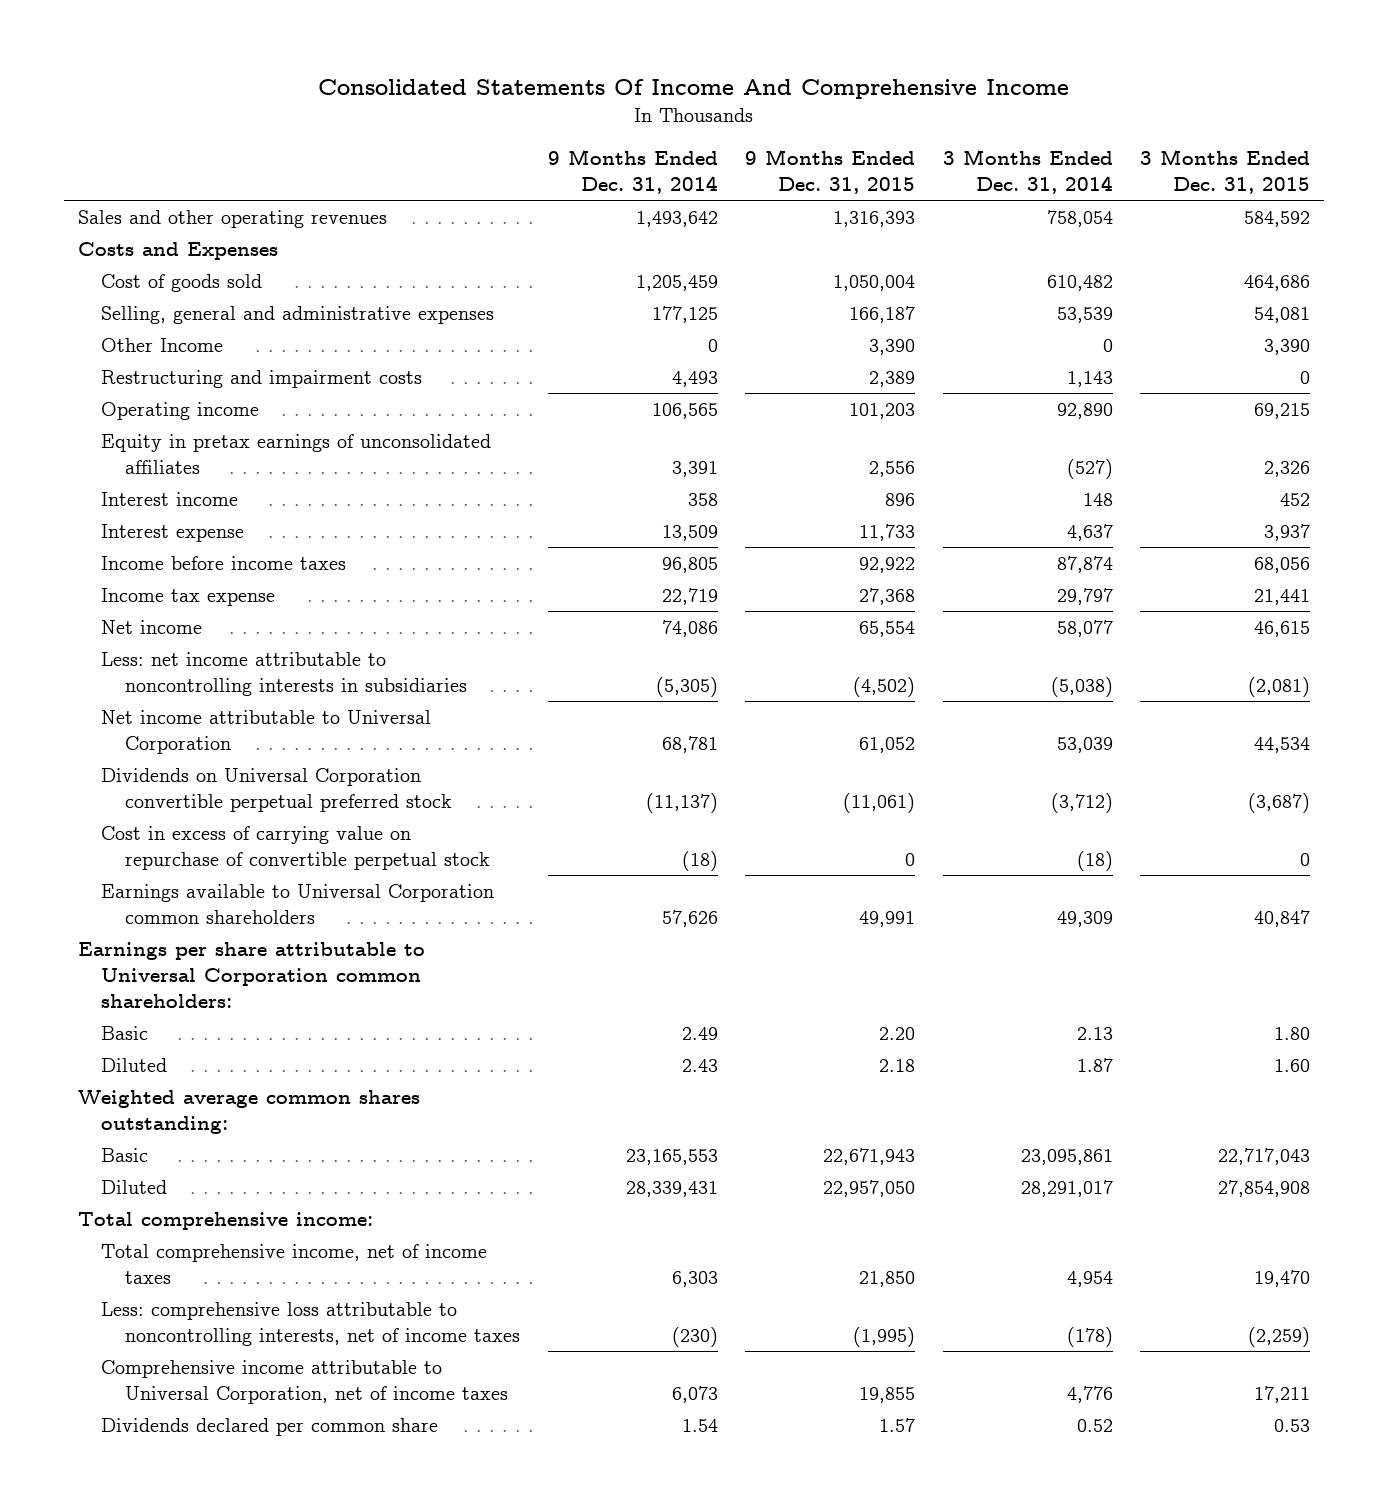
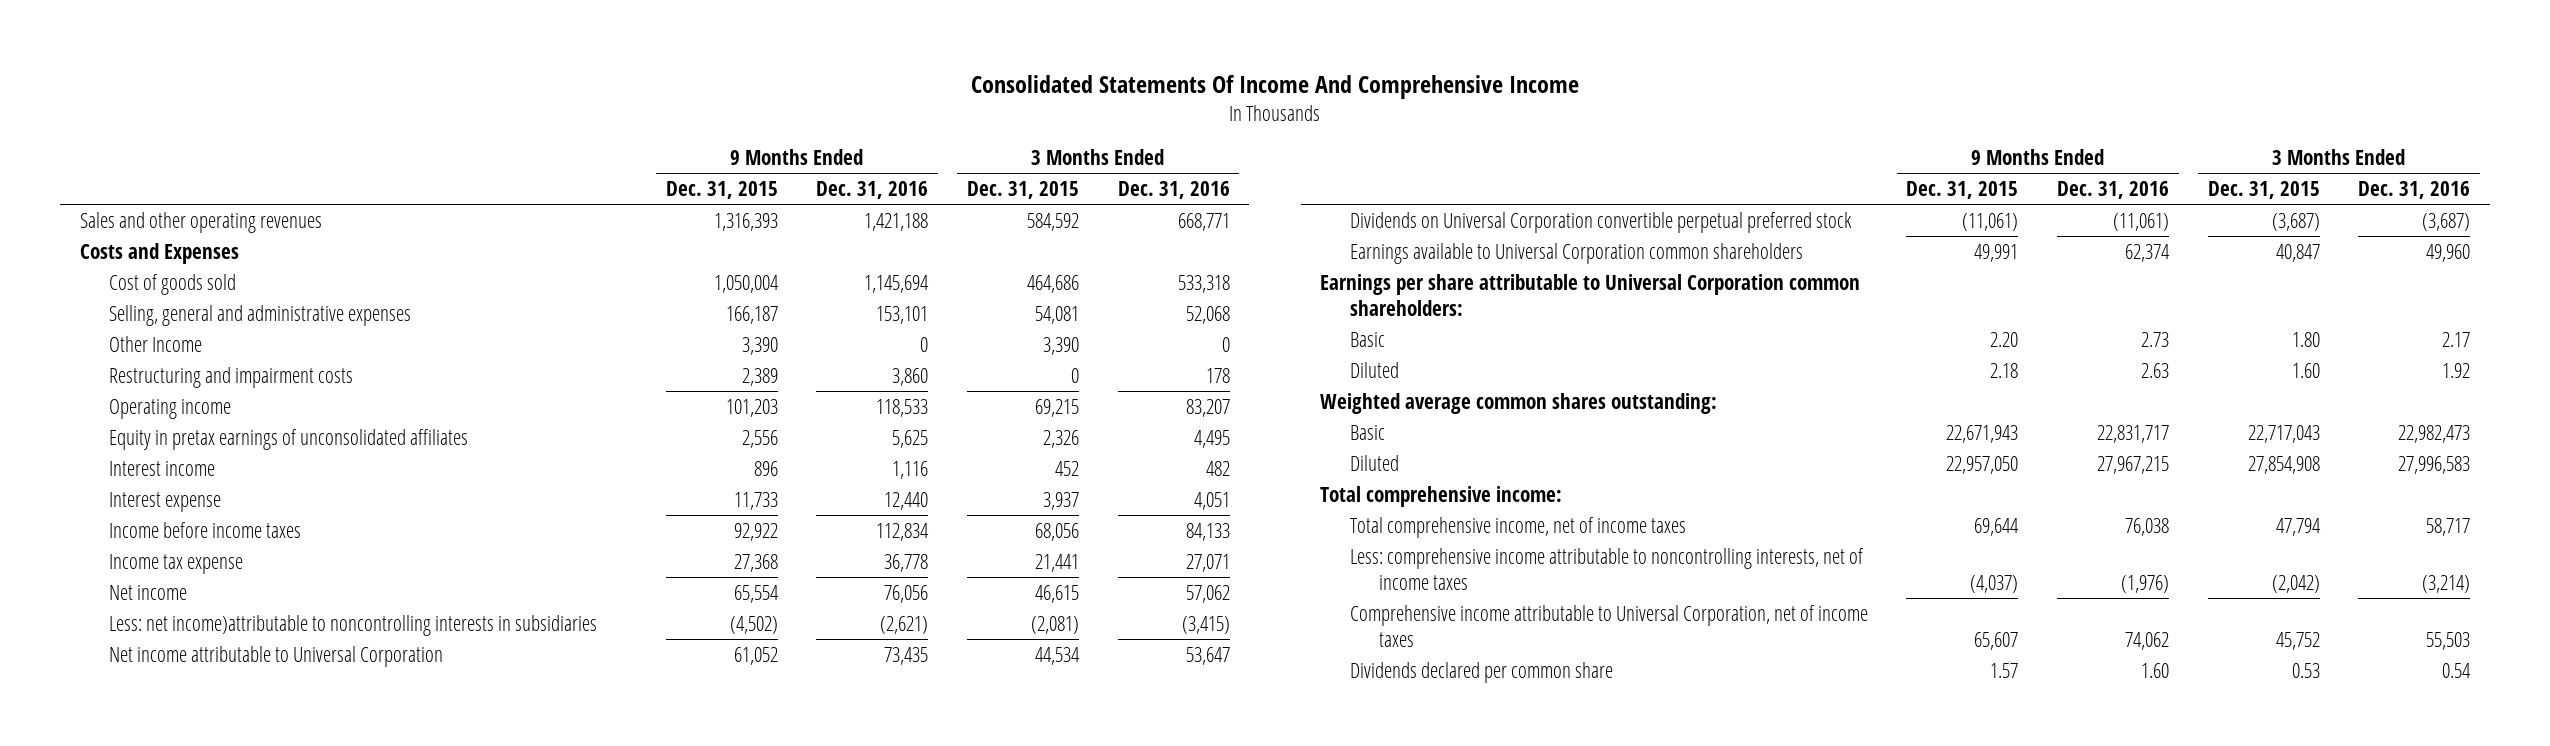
[547,149,718,195] 9 Months Ended Dec. 31, 2014 -> none
[942,149,1113,195] 3 Months Ended Dec. 31, 2014 -> none
none -> [816,181,929,200] Dec. 31, 2016
none -> [1117,181,1230,200] Dec. 31, 2016
[101,651,467,696] Less: net income attributable to noncontrolling interests in subsidiaries -> [108,615,597,637] Less: net income)attributable to noncontrolling interests in subsidiaries
[101,825,490,870] Cost in excess of carrying value on repurchase of convertible perpetual stock -> none
[859,1270,916,1287] 21,850 -> [1974,518,2020,537] 69,644
[1254,1269,1311,1287] 19,470 -> [2275,518,2321,537] 47,794
[101,1301,520,1346] Less: comprehensive loss attributable to noncontrolling interests, net of income taxes -> [1349,548,1864,591] Less: comprehensive income attributable to noncontrolling interests, net of income taxes
[853,1326,916,1347] (1,995) -> [1970,575,2019,594] (4,037)
[1248,1326,1311,1347] (2,259) -> [2271,575,2320,594] (2,042)
[859,1386,916,1403] 19,855 -> [1974,632,2019,651] 65,607
[1254,1385,1311,1403] 17,211 -> [2275,632,2320,651] 45,752

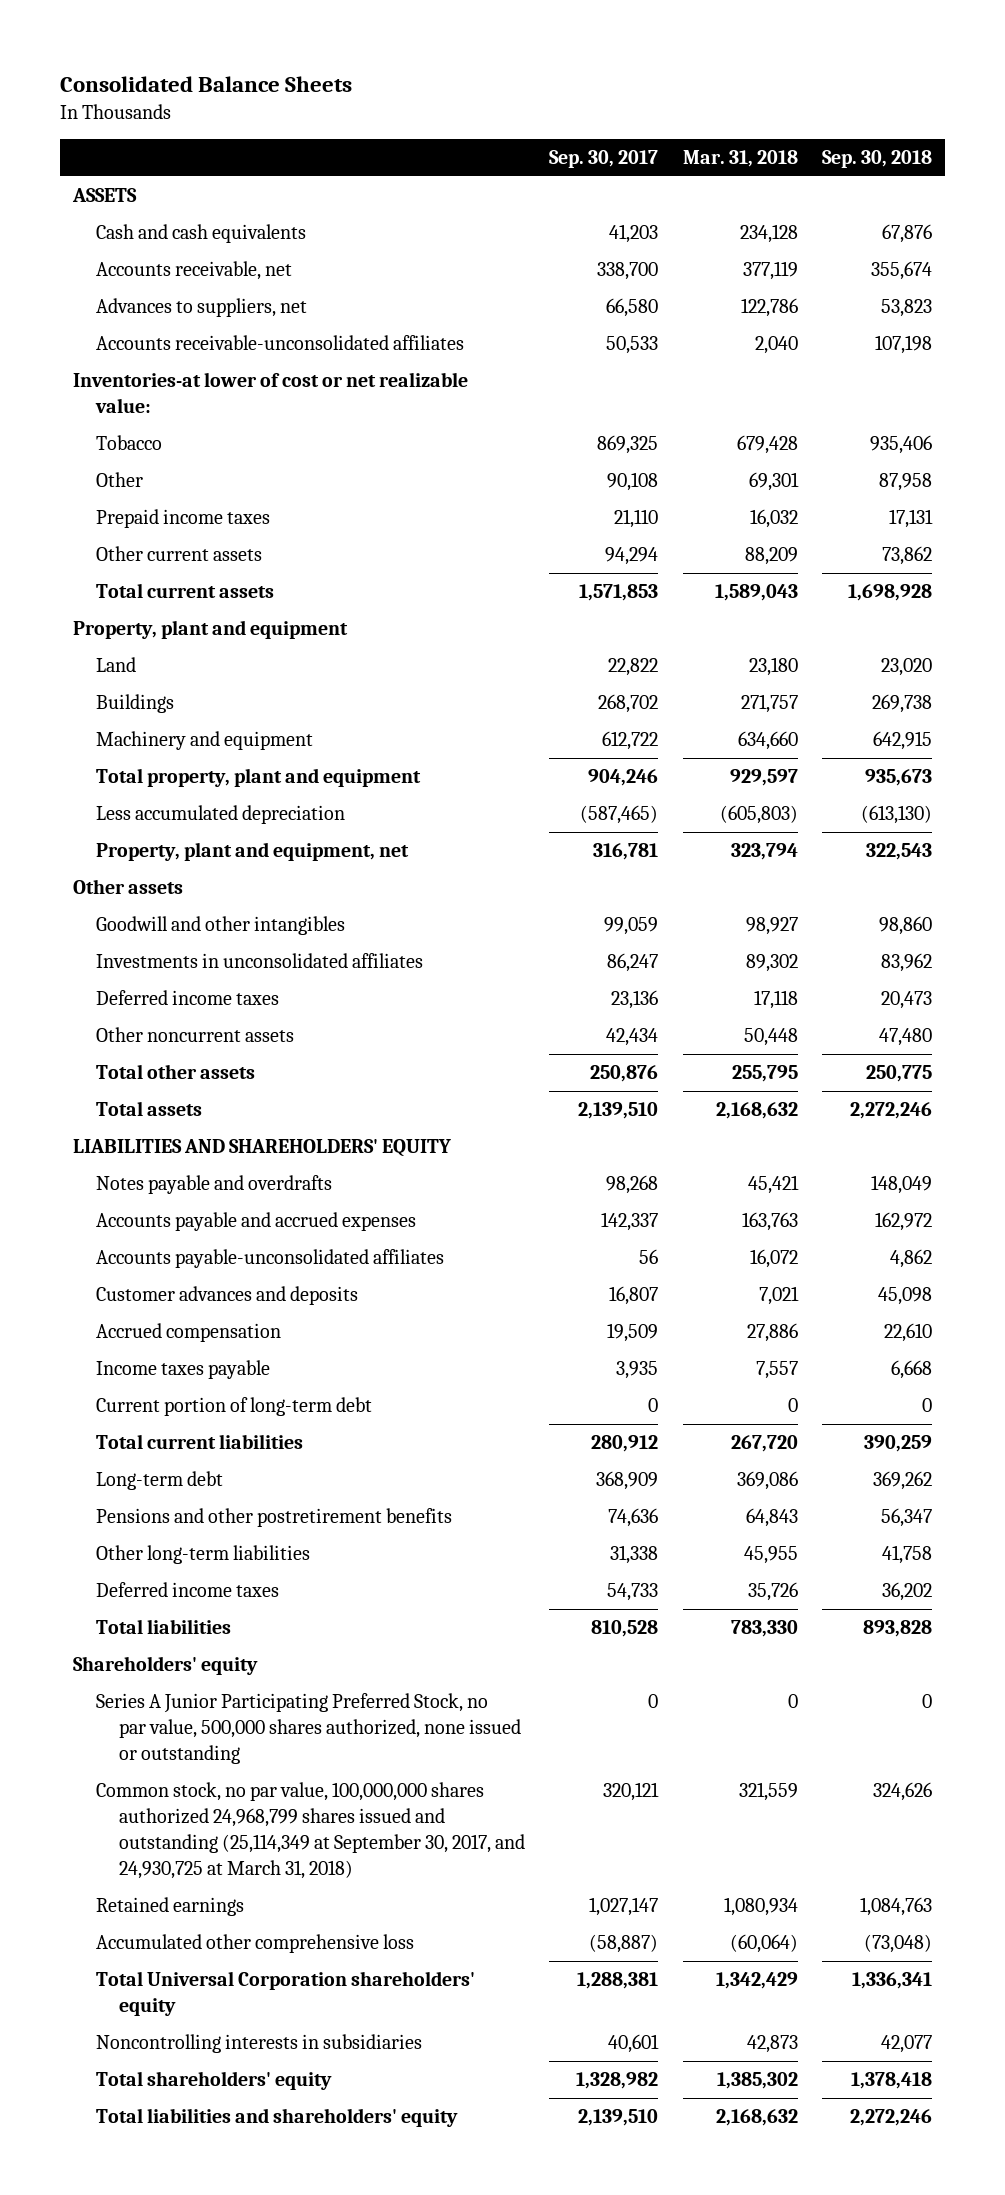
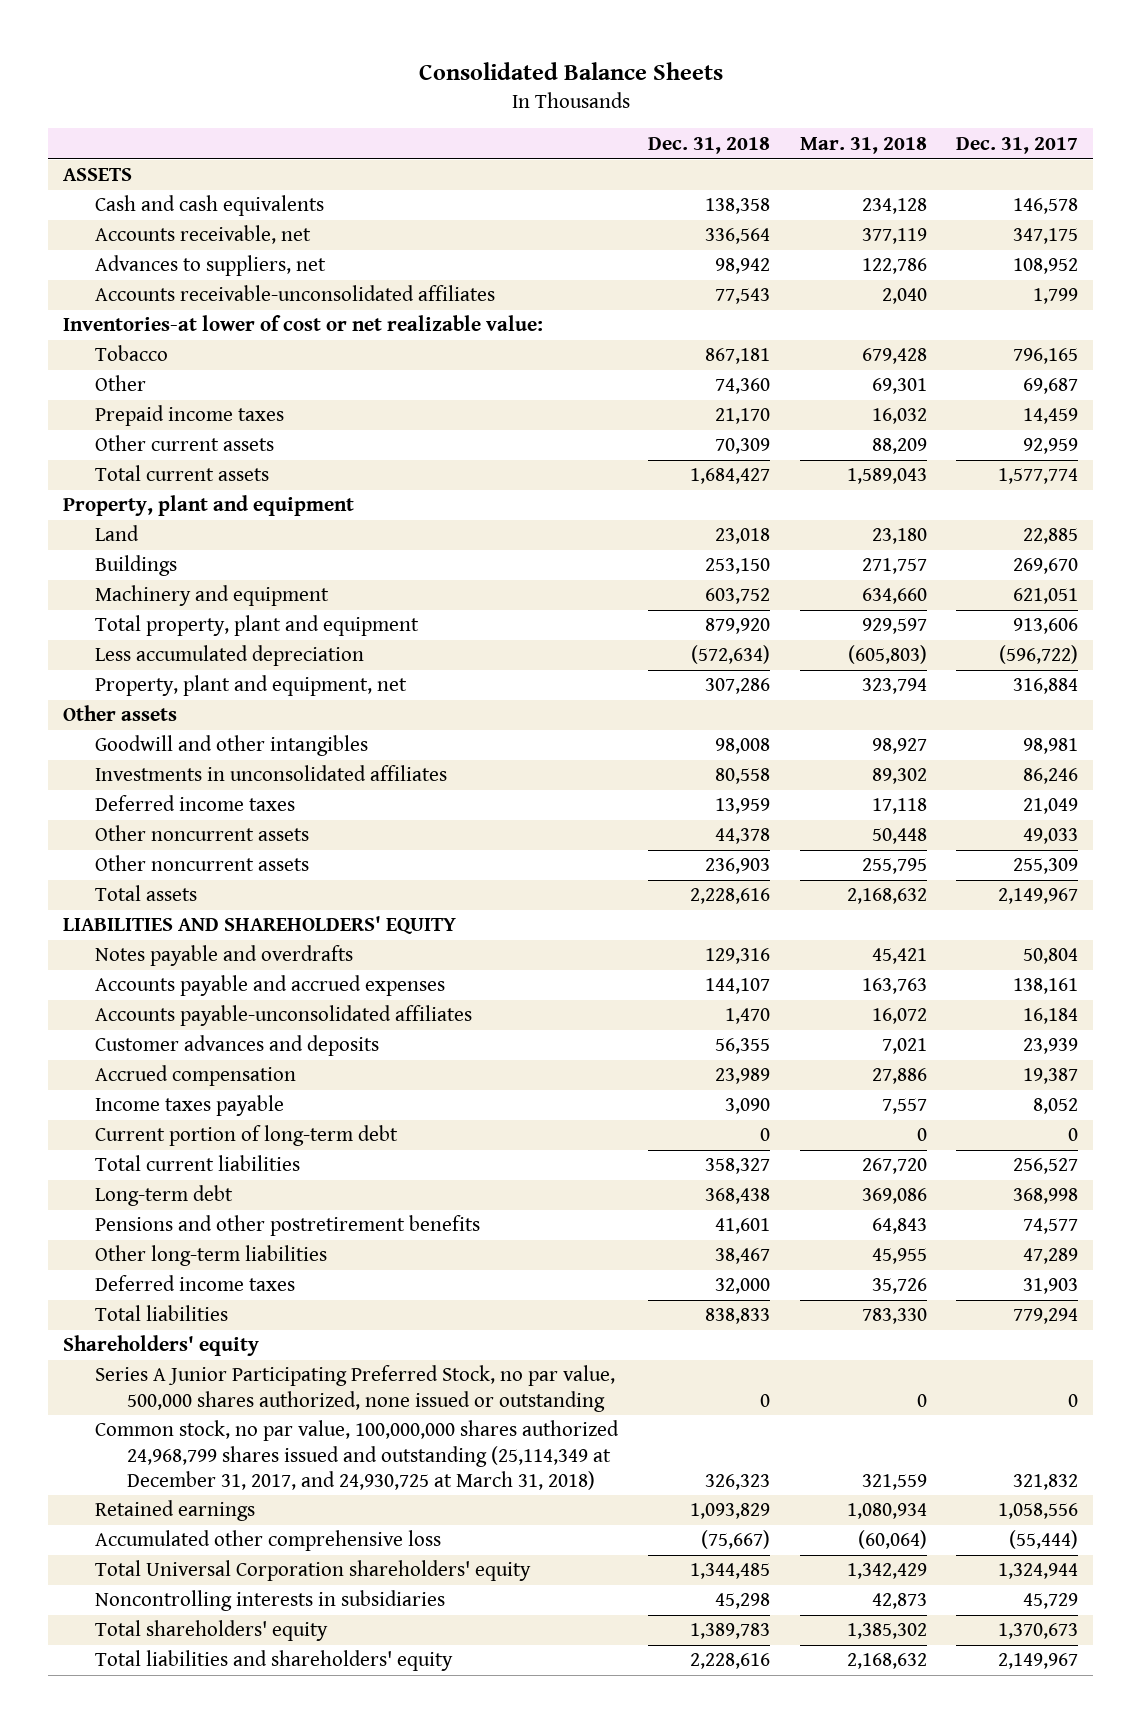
[549,149,659,168] Sep. 30, 2017 -> none
[822,149,933,168] Sep. 30, 2018 -> none
none -> [647,136,770,154] Dec. 31, 2018
none -> [956,136,1079,154] Dec. 31, 2017
[95,1064,255,1080] Total other assets -> [94,855,309,872] Other noncurrent assets
[95,1782,526,1880] Common stock, no par value, 100,000,000 shares authorized 24,968,799 shares issued and outstanding (25,114,349 at September 30, 2017, and 24,930,725 at March 31, 2018) -> [94,1420,619,1490] Common stock, no par value, 100,000,000 shares authorized 24,968,799 shares issued and outstanding (25,114,349 at December 31, 2017, and 24,930,725 at March 31, 2018)

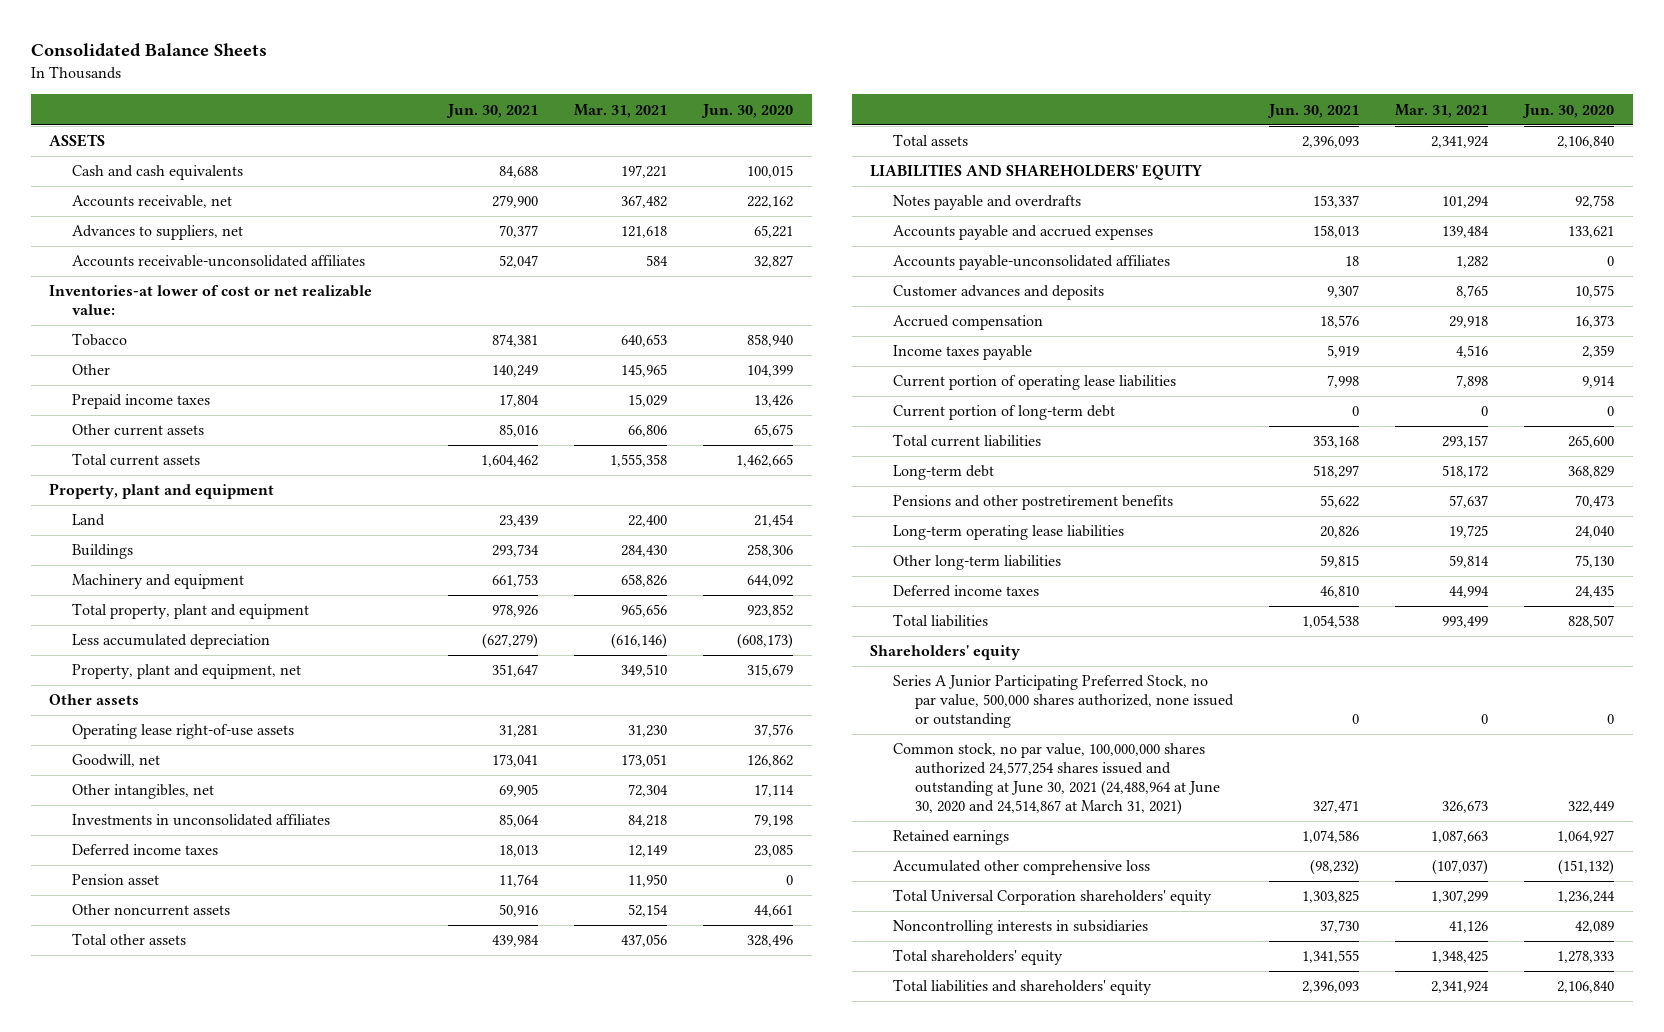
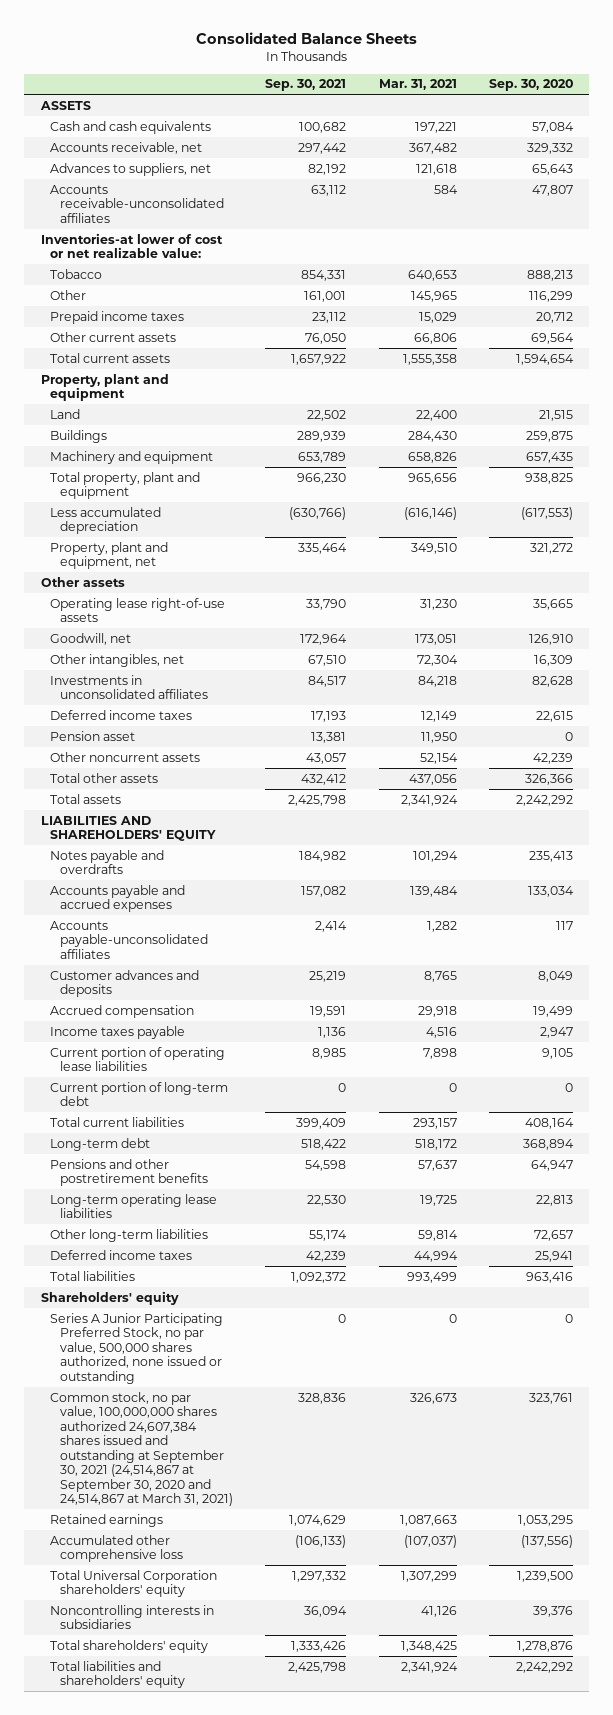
[446,103,539,118] Jun. 30, 2021 -> none
[701,103,794,118] Jun. 30, 2020 -> none
none -> [265,79,347,92] Sep. 30, 2021
none -> [488,79,573,92] Sep. 30, 2020
[892,743,1220,816] Common stock, no par value, 100,000,000 shares authorized 24,577,254 shares issued and outstanding at June 30, 2021 (24,488,964 at June 30, 2020 and 24,514,867 at March 31, 2021) -> [50,1391,234,1507] Common stock, no par value, 100,000,000 shares authorized 24,607,384 shares issued and outstanding at September 30, 2021 (24,514,867 at September 30, 2020 and 24,514,867 at March 31, 2021)

